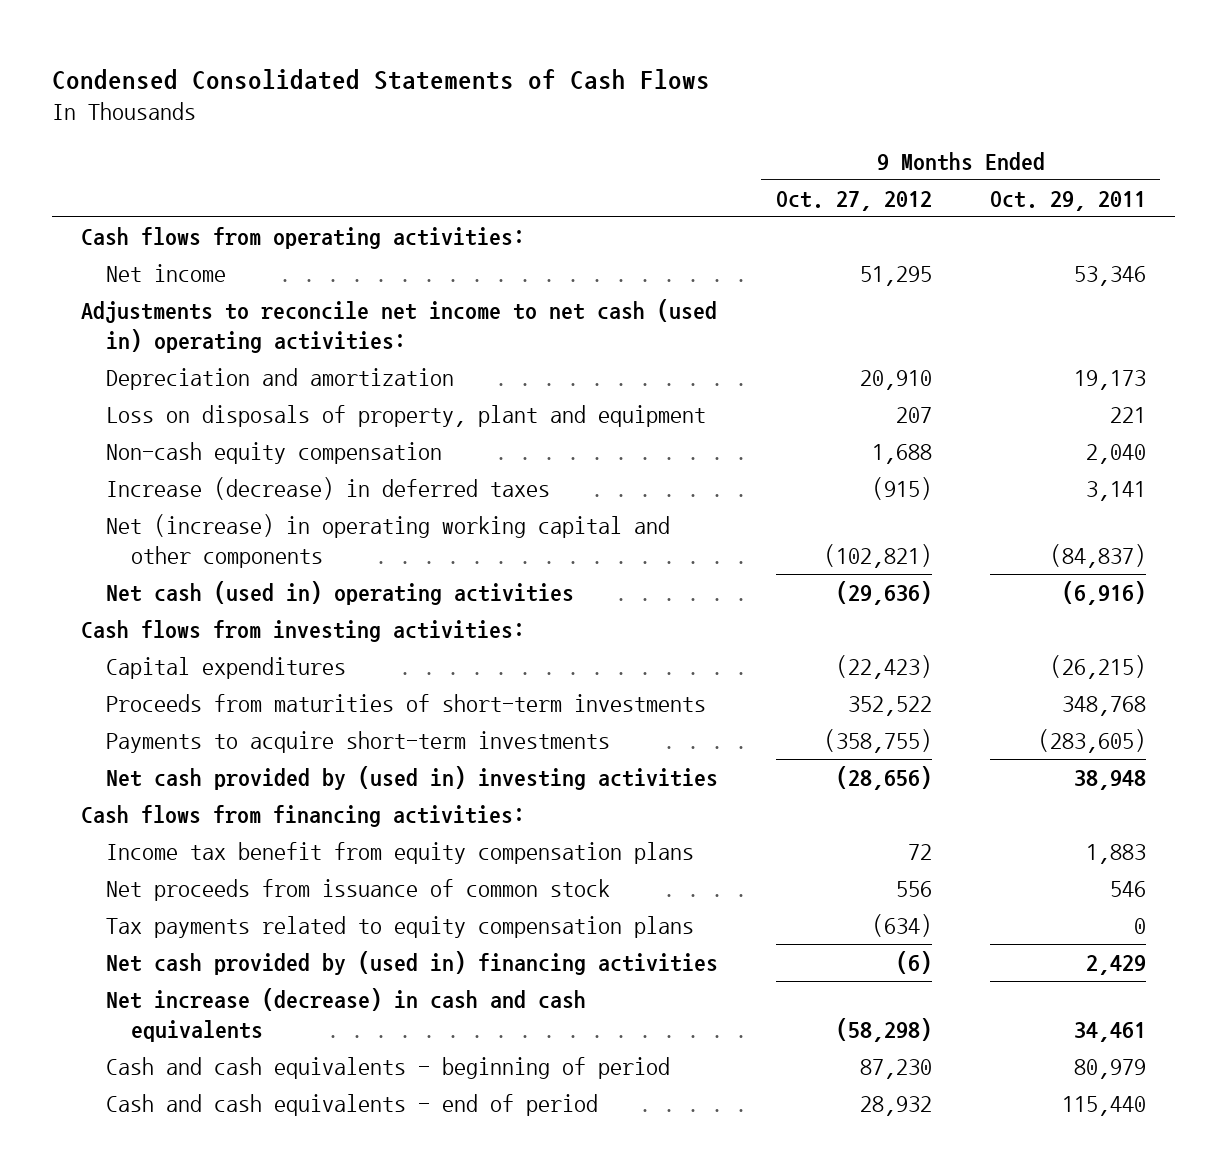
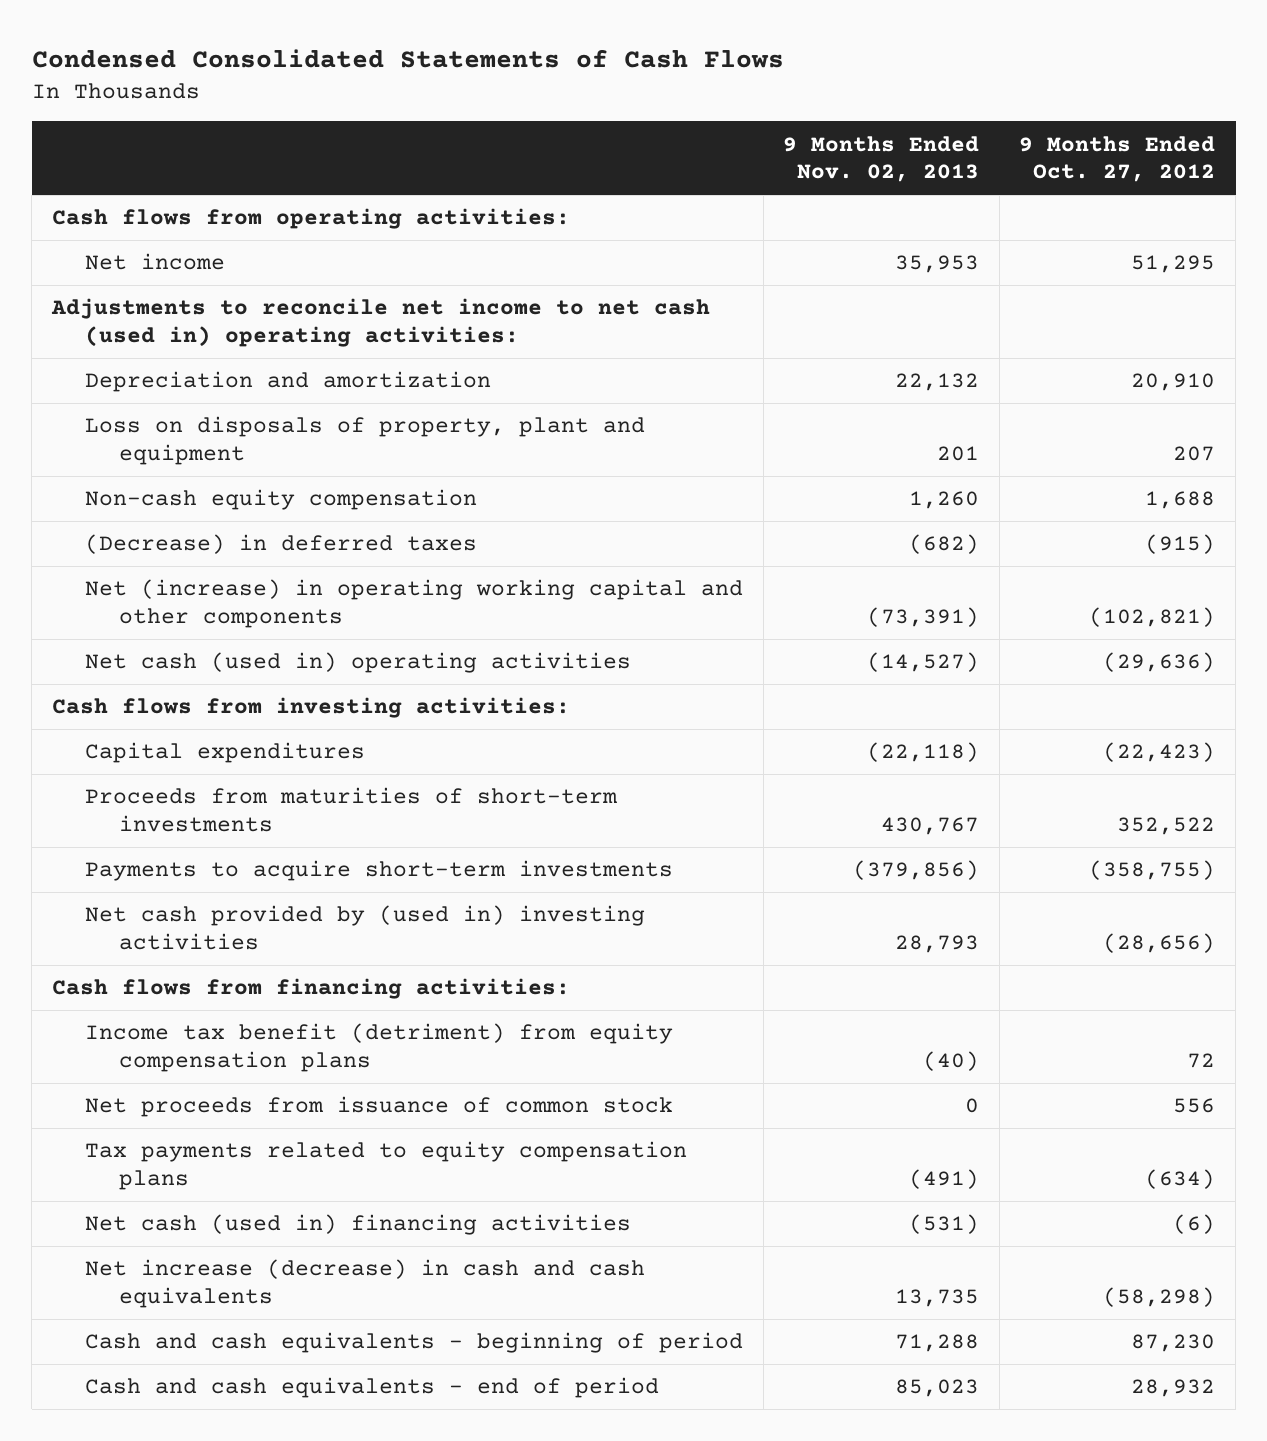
[989,190,1146,211] Oct. 29, 2011 -> none
none -> [783,135,980,183] 9 Months Ended Nov. 02, 2013
[105,477,550,501] Increase (decrease) in deferred taxes -> [85,534,478,555] (Decrease) in deferred taxes
[105,842,694,865] Income tax benefit from equity compensation plans -> [85,1023,674,1072] Income tax benefit (detriment) from equity compensation plans
[105,951,718,976] Net cash provided by (used in) financing activities -> [85,1214,632,1236] Net cash (used in) financing activities

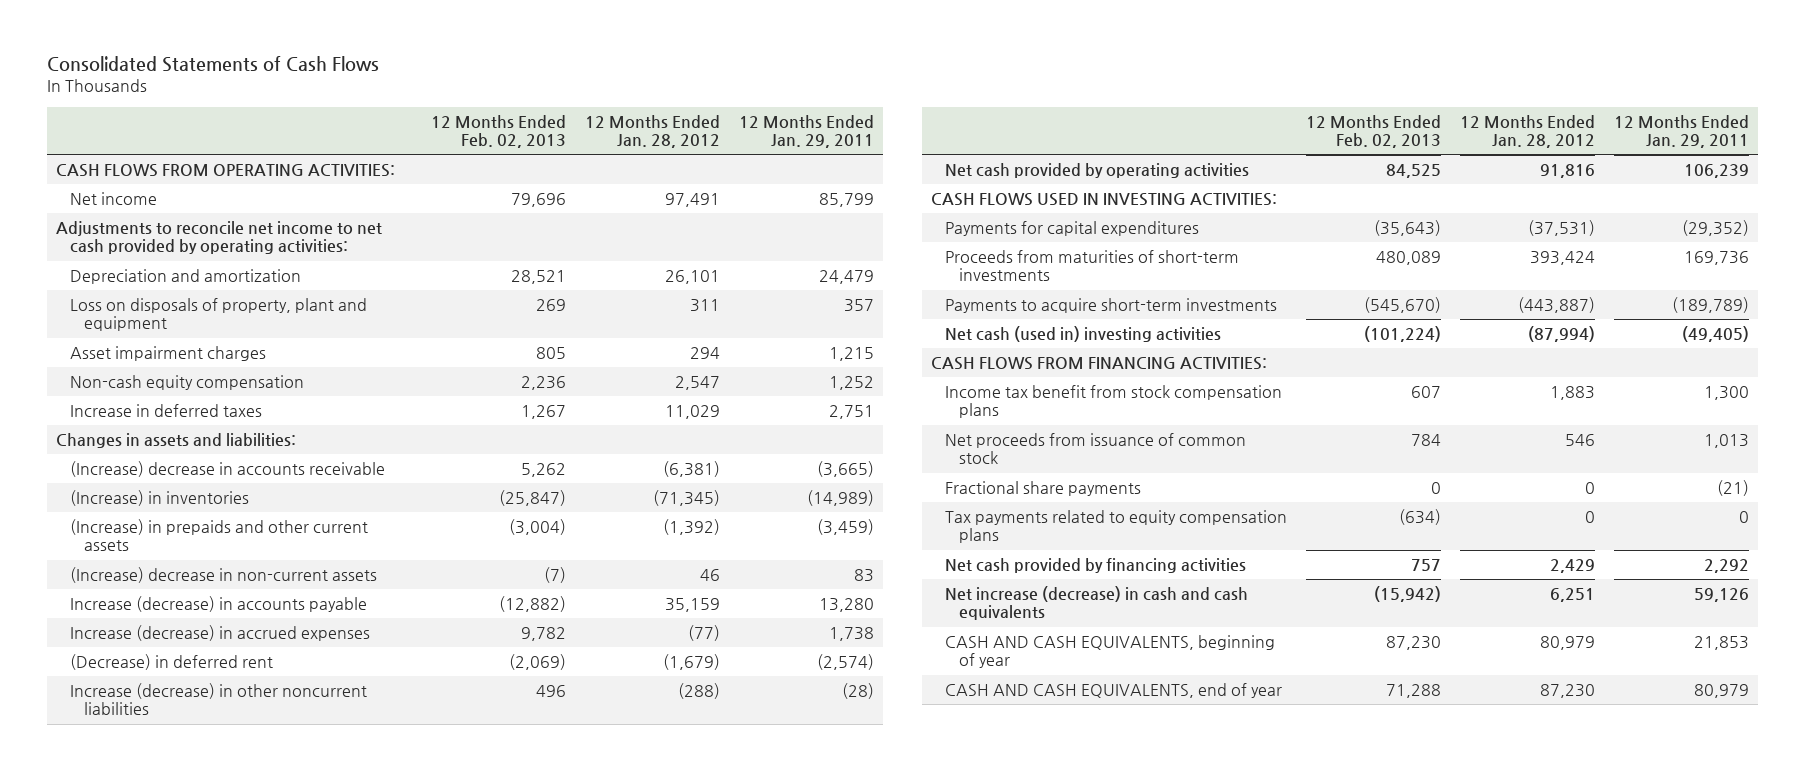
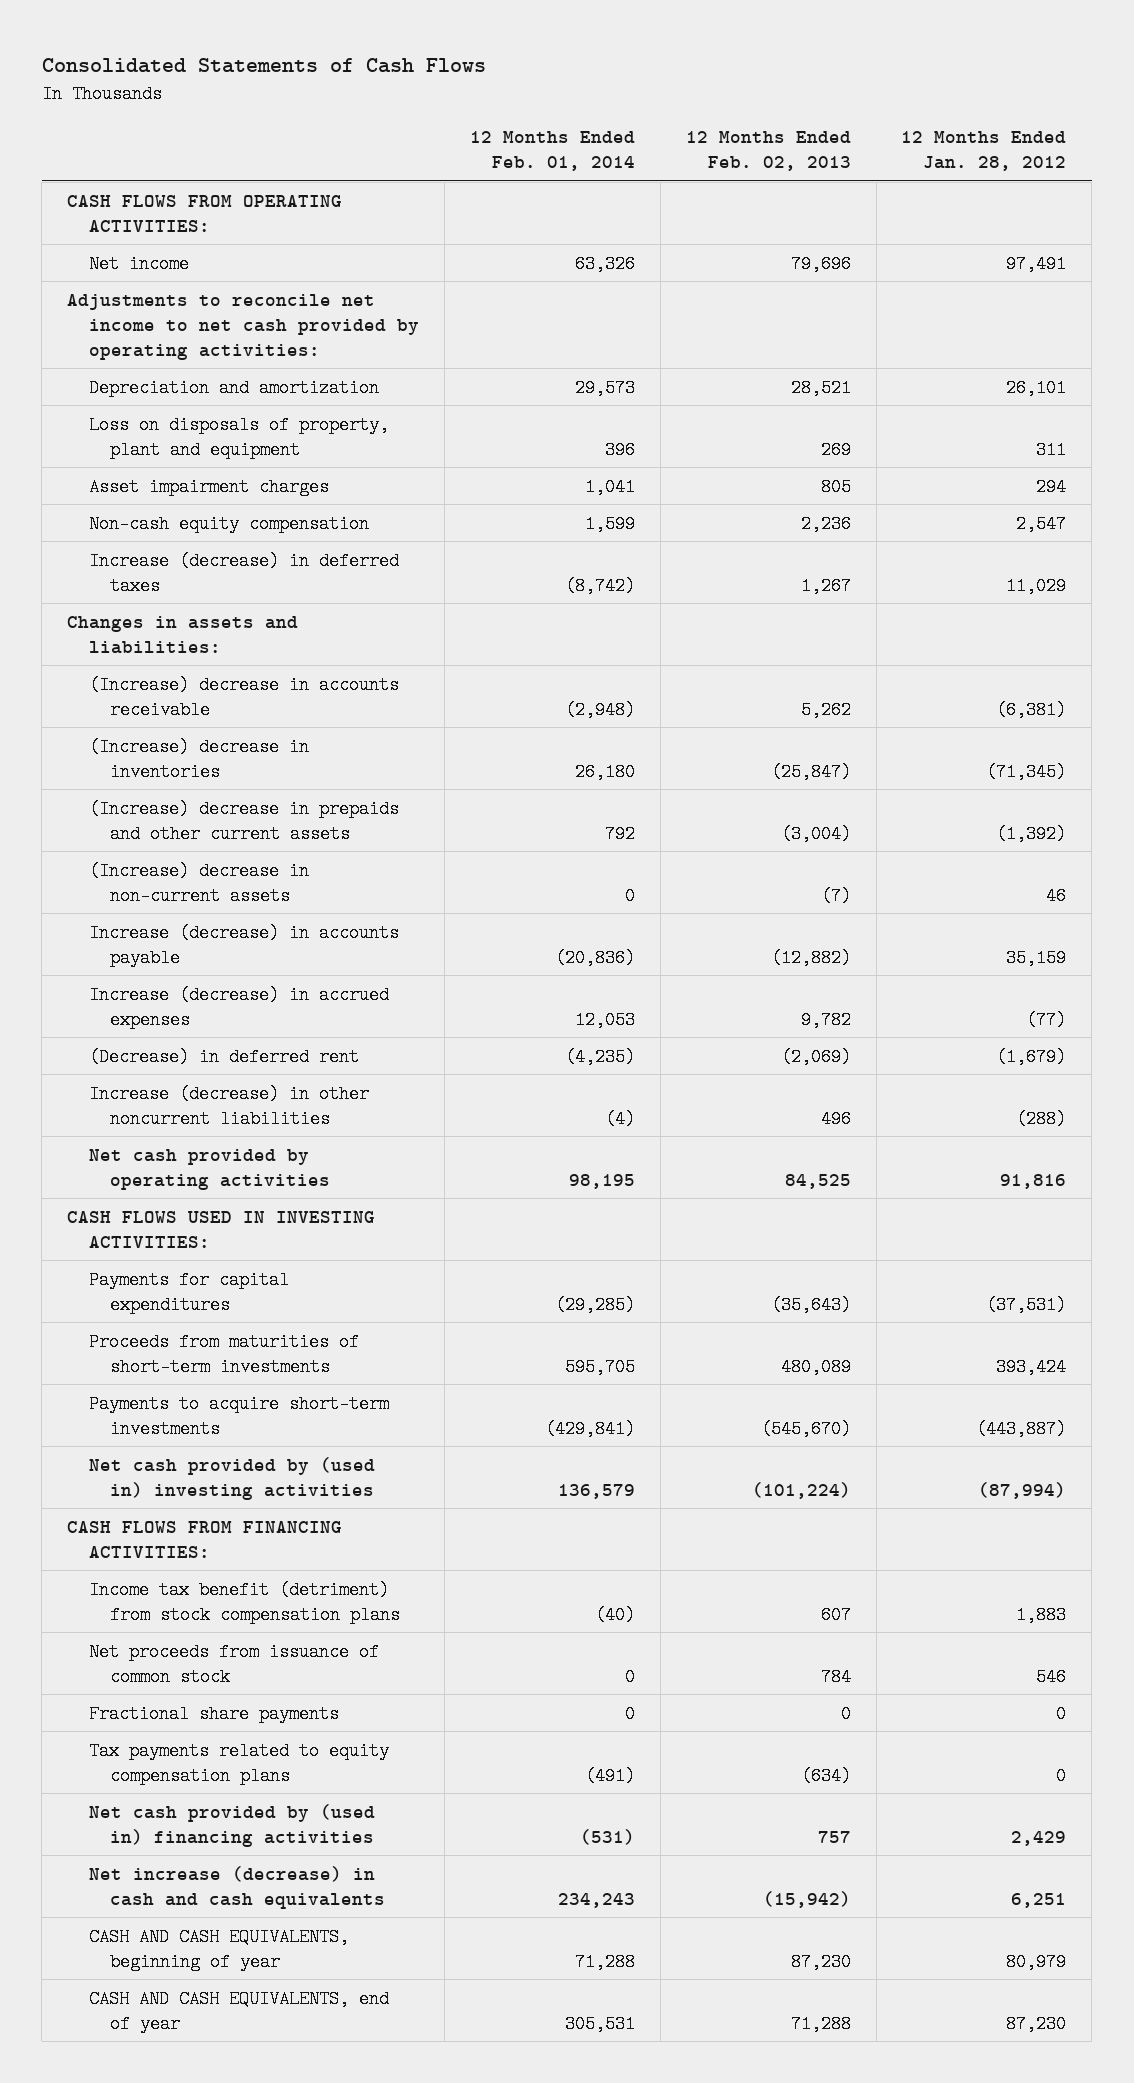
[738,114,874,148] 12 Months Ended Jan. 29, 2011 -> none
none -> [469,130,635,172] 12 Months Ended Feb. 01, 2014
[70,403,263,417] Increase in deferred taxes -> [88,551,399,595] Increase (decrease) in deferred taxes
[70,489,250,506] (Increase) in inventories -> [88,737,309,781] (Increase) decrease in inventories
[70,518,369,552] (Increase) in prepaids and other current assets -> [88,799,399,843] (Increase) decrease in prepaids and other current assets
[945,325,1222,342] Net cash (used in) investing activities -> [88,1456,375,1500] Net cash provided by (used in) investing activities
[945,384,1283,419] Income tax benefit from stock compensation plans -> [88,1580,401,1624] Income tax benefit (detriment) from stock compensation plans
[945,557,1247,573] Net cash provided by financing activities -> [88,1803,375,1847] Net cash provided by (used in) financing activities

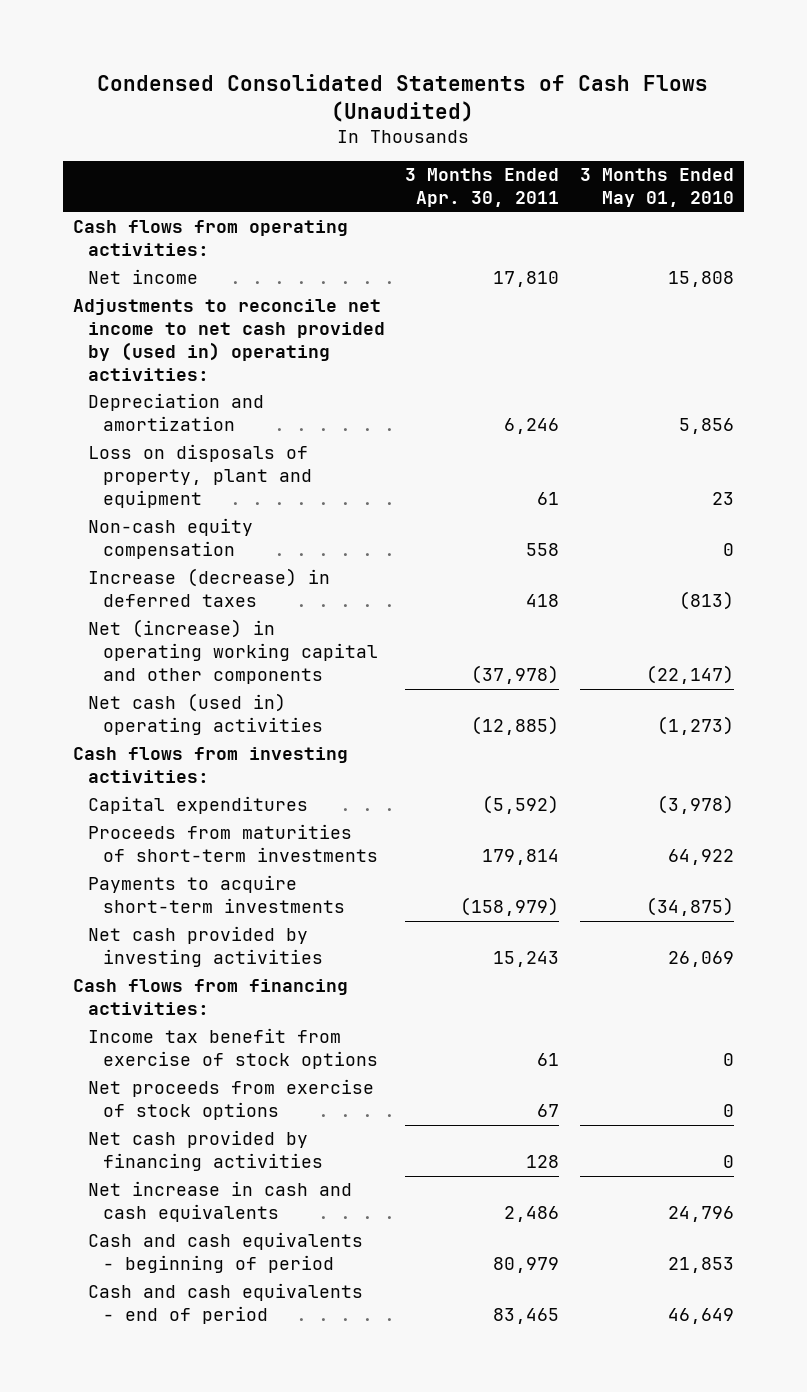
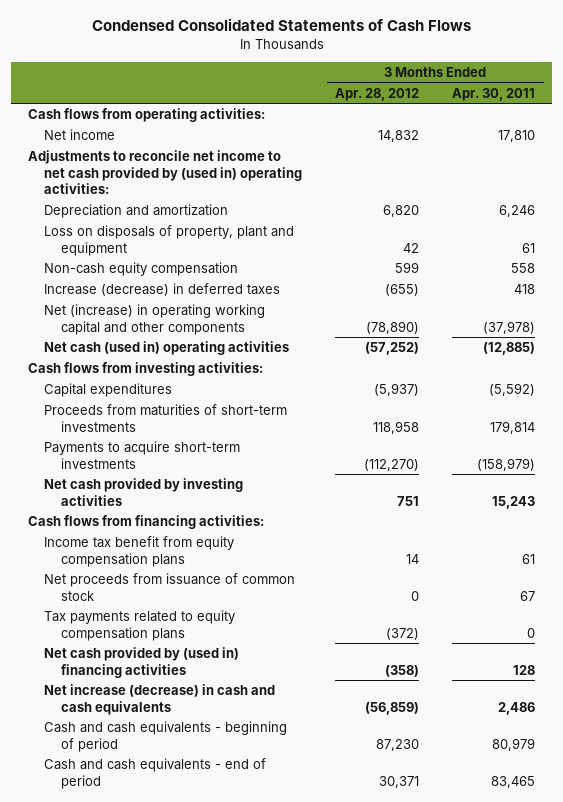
[97,73,709,122] Condensed Consolidated Statements of Cash Flows (Unaudited) -> [91,18,471,32] Condensed Consolidated Statements of Cash Flows
[579,168,734,208] 3 Months Ended May 01, 2010 -> none
none -> [335,87,420,101] Apr. 28, 2012
[87,1028,378,1070] Income tax benefit from exercise of stock options -> [44,536,235,567] Income tax benefit from equity compensation plans
[87,1079,374,1121] Net proceeds from exercise of stock options -> [44,573,296,601] Net proceeds from issuance of common stock
none -> [44,610,236,641] Tax payments related to equity compensation plans
[87,1130,323,1172] Net cash provided by financing activities -> [44,647,240,678] Net cash provided by (used in) financing activities
[87,1181,352,1223] Net increase in cash and cash equivalents -> [44,684,276,715] Net increase (decrease) in cash and cash equivalents

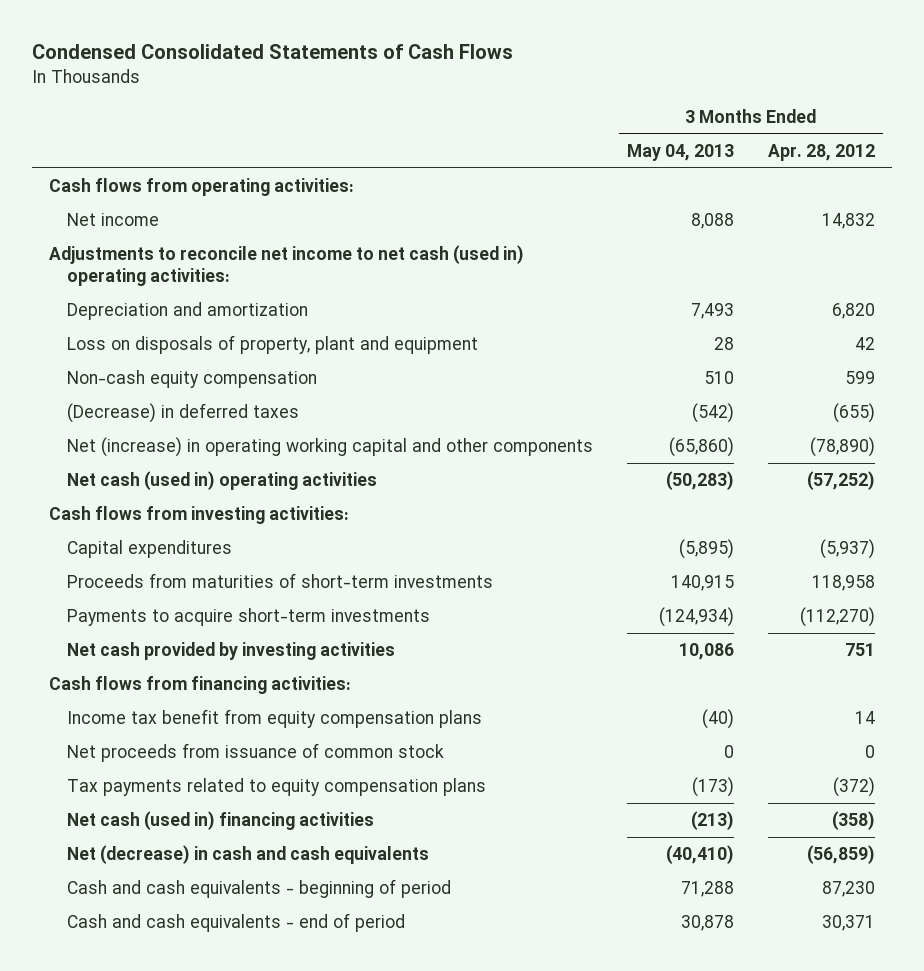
[452,87,536,101] Apr. 30, 2011 -> none
none -> [627,144,735,162] May 04, 2013
[27,150,303,195] Adjustments to reconcile net income to net cash provided by (used in) operating activities: -> [49,245,525,286] Adjustments to reconcile net income to net cash (used in) operating activities:
[44,283,281,297] Increase (decrease) in deferred taxes -> [67,403,300,424] (Decrease) in deferred taxes
[44,647,240,678] Net cash provided by (used in) financing activities -> [67,811,375,831] Net cash (used in) financing activities
[44,684,276,715] Net increase (decrease) in cash and cash equivalents -> [67,845,430,865] Net (decrease) in cash and cash equivalents

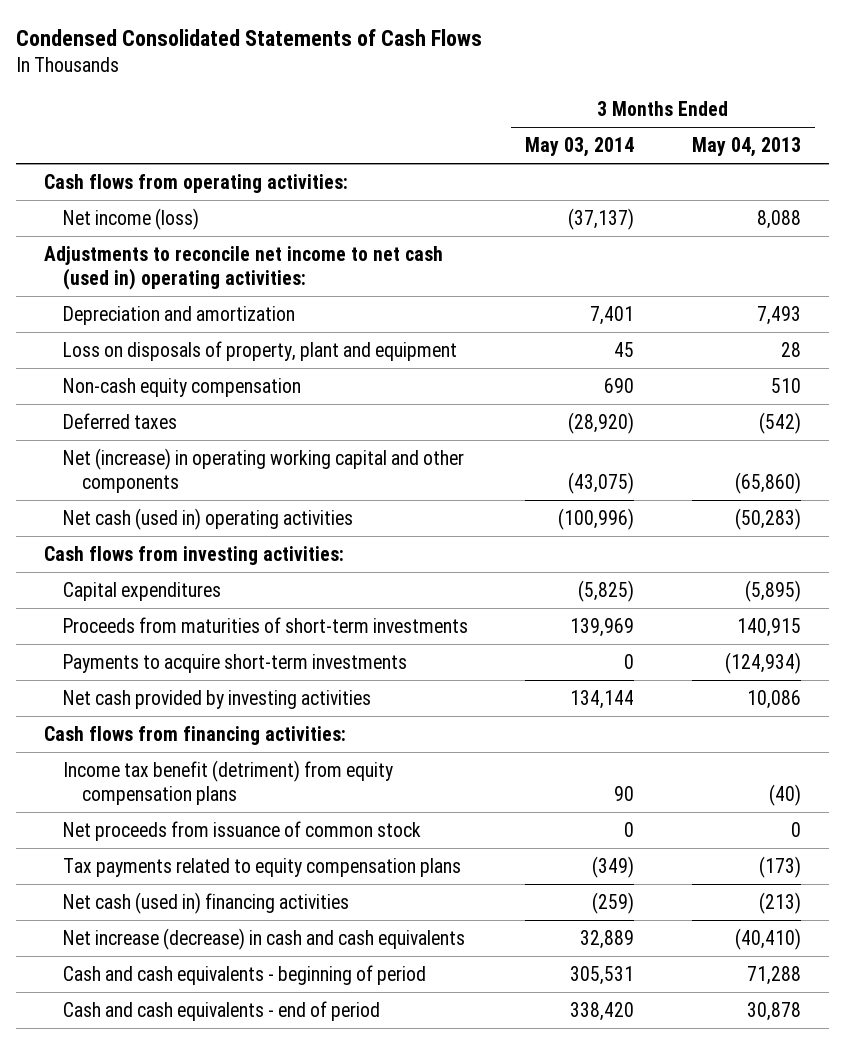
[767,144,875,162] Apr. 28, 2012 -> none
none -> [525,136,635,157] May 03, 2014
[67,213,160,227] Net income -> [63,207,200,230] Net income (loss)
[67,403,300,424] (Decrease) in deferred taxes -> [63,412,178,429] Deferred taxes
[67,709,483,729] Income tax benefit from equity compensation plans -> [63,759,394,805] Income tax benefit (detriment) from equity compensation plans
[67,845,430,865] Net (decrease) in cash and cash equivalents -> [63,927,466,950] Net increase (decrease) in cash and cash equivalents

